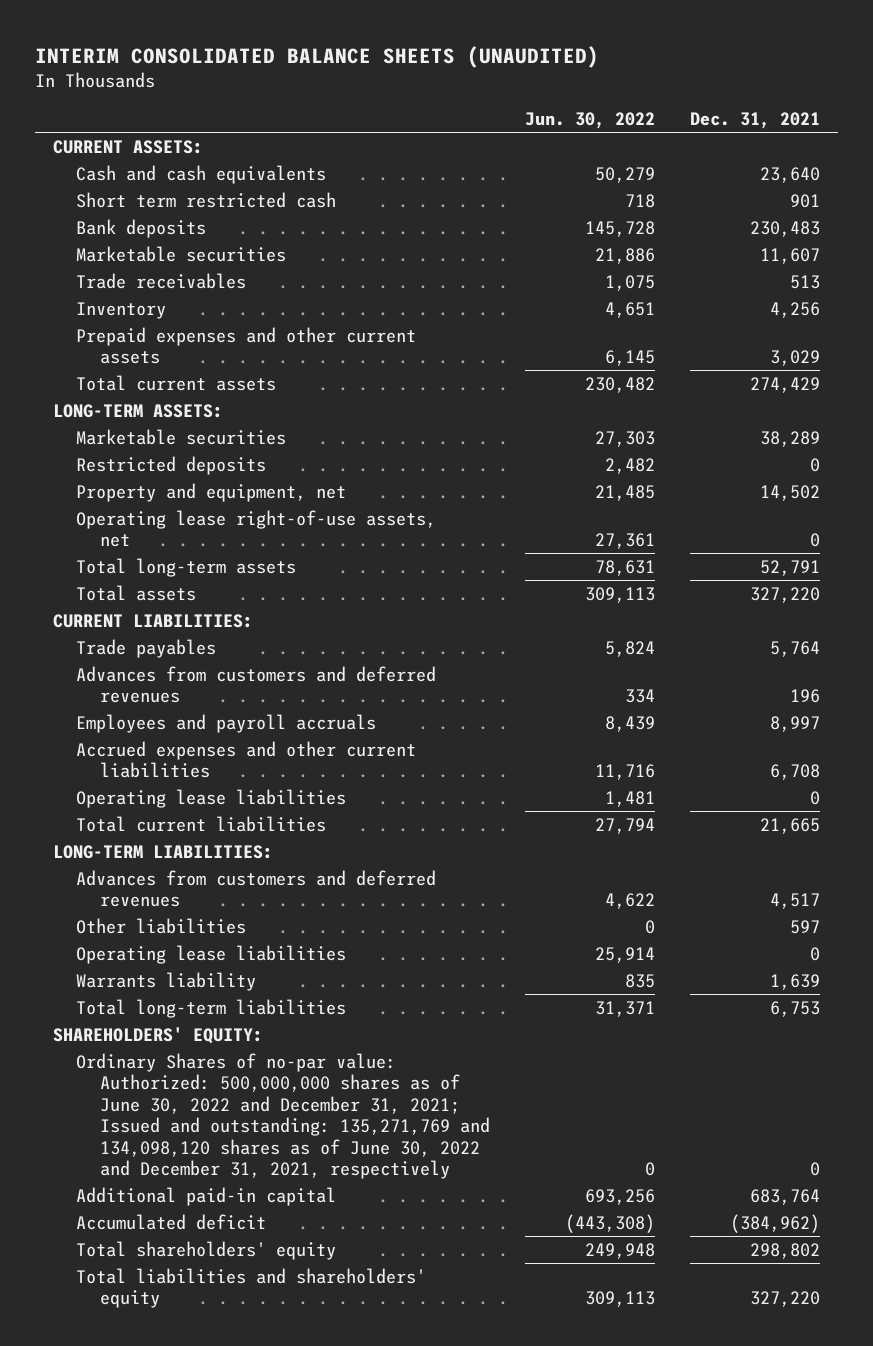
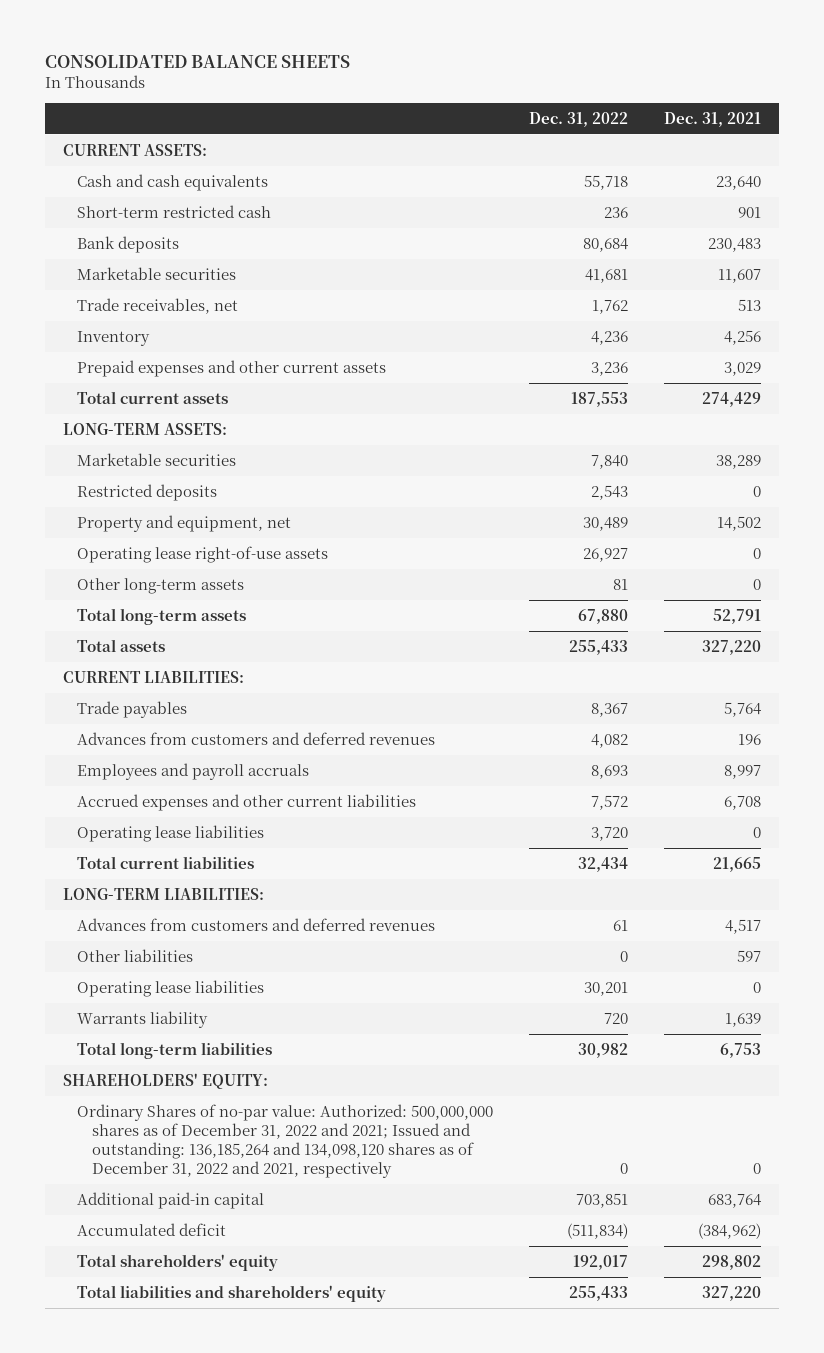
[35,46,600,69] INTERIM CONSOLIDATED BALANCE SHEETS (UNAUDITED) -> [44,55,350,69] CONSOLIDATED BALANCE SHEETS
[525,112,656,130] Jun. 30, 2022 -> none
none -> [529,111,629,127] Dec. 31, 2022
[76,191,337,208] Short term restricted cash -> [77,204,272,218] Short-term restricted cash
[76,272,247,289] Trade receivables -> [77,297,239,314] Trade receivables, net
[76,509,437,548] Operating lease right-of-use assets, net -> [77,545,329,563] Operating lease right-of-use assets
none -> [77,577,245,594] Other long-term assets
[76,1052,491,1180] Ordinary Shares of no-par value: Authorized: 500,000,000 shares as of June 30, 2022 and December 31, 2021; Issued and outstanding: 135,271,769 and 134,098,120 shares as of June 30, 2022 and December 31, 2021, respectively -> [77,1103,494,1179] Ordinary Shares of no-par value: Authorized: 500,000,000 shares as of December 31, 2022 and 2021; Issued and outstanding: 136,185,264 and 134,098,120 shares as of December 31, 2022 and 2021, respectively

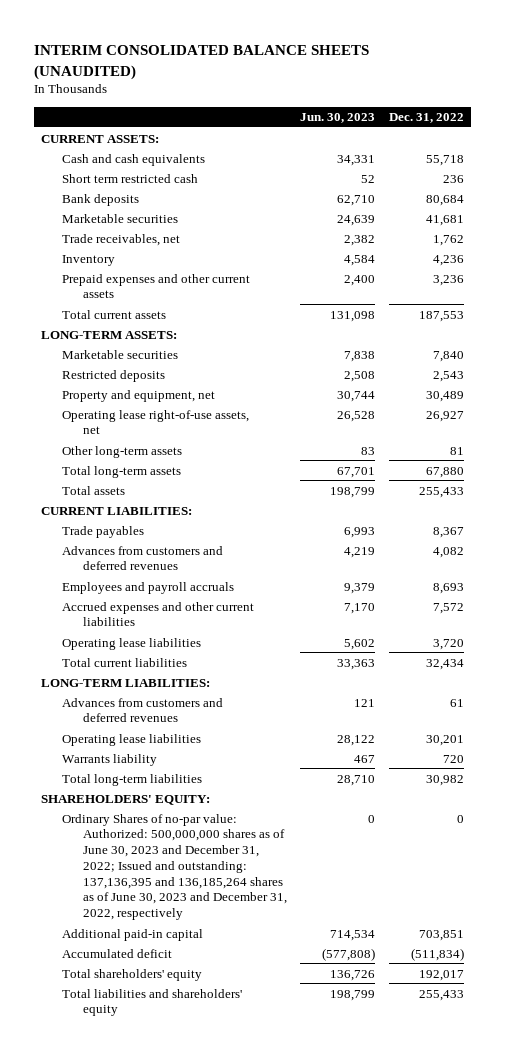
[44,55,350,69] CONSOLIDATED BALANCE SHEETS -> [34,45,370,80] INTERIM CONSOLIDATED BALANCE SHEETS (UNAUDITED)
[663,111,761,127] Dec. 31, 2021 -> none
none -> [300,113,376,124] Jun. 30, 2023
[77,204,272,218] Short-term restricted cash -> [62,173,199,183] Short term restricted cash
[77,545,329,563] Operating lease right-of-use assets -> [62,409,250,435] Operating lease right-of-use assets, net
[77,948,194,962] Other liabilities -> none
[77,1103,494,1179] Ordinary Shares of no-par value: Authorized: 500,000,000 shares as of December 31, 2022 and 2021; Issued and outstanding: 136,185,264 and 134,098,120 shares as of December 31, 2022 and 2021, respectively -> [62,813,287,921] Ordinary Shares of no-par value: Authorized: 500,000,000 shares as of June 30, 2023 and December 31, 2022; Issued and outstanding: 137,136,395 and 136,185,264 shares as of June 30, 2023 and December 31, 2022, respectively

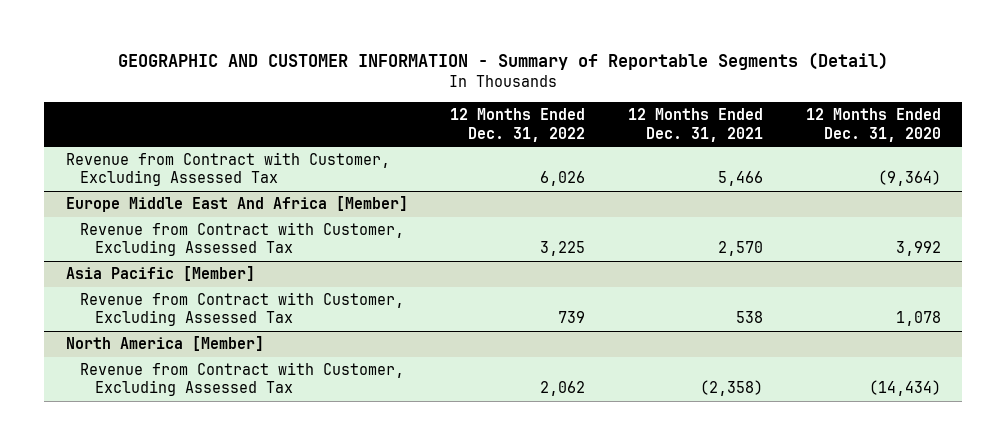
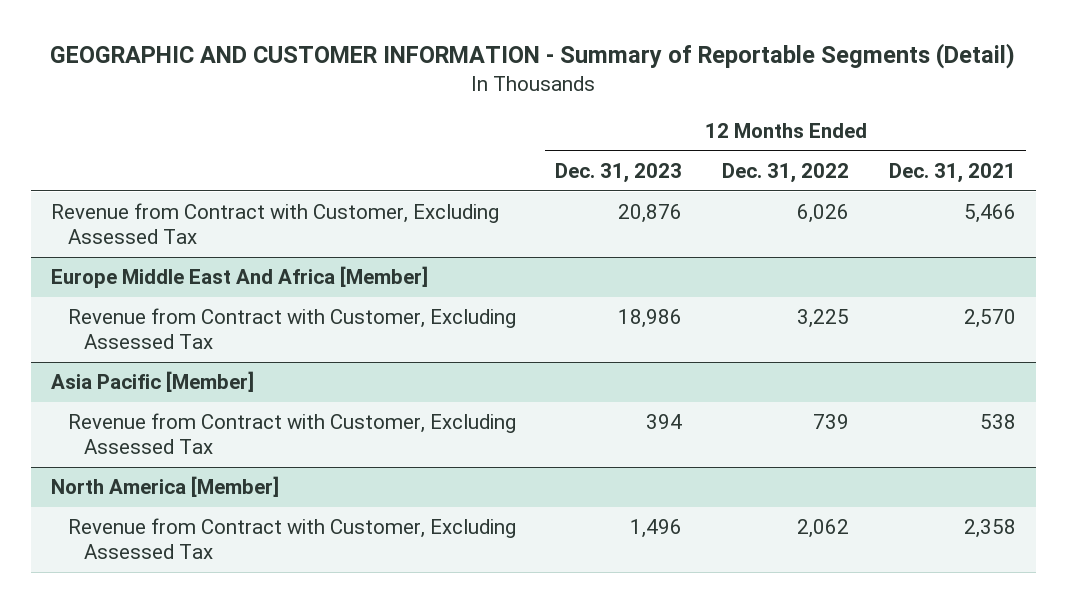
[805,108,941,142] 12 Months Ended Dec. 31, 2020 -> none
none -> [555,163,683,184] Dec. 31, 2023
[700,380,764,397] (2,358) -> [963,519,1016,539] 2,358

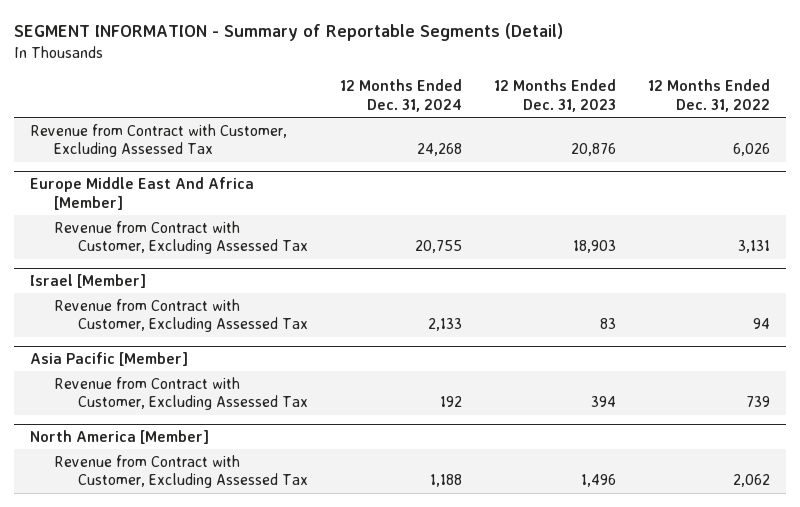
[50,42,1016,69] GEOGRAPHIC AND CUSTOMER INFORMATION - Summary of Reportable Segments (Detail) -> [13,23,563,42] SEGMENT INFORMATION - Summary of Reportable Segments (Detail)
[888,163,1016,184] Dec. 31, 2021 -> none
none -> [339,79,462,112] 12 Months Ended Dec. 31, 2024
[618,309,683,329] 18,986 -> [572,240,616,254] 18,903
[797,309,850,329] 3,225 -> [737,240,770,254] 3,131
none -> [29,274,146,289] Israel [Member]
none -> [53,298,308,333] Revenue from Contract with Customer, Excluding Assessed Tax

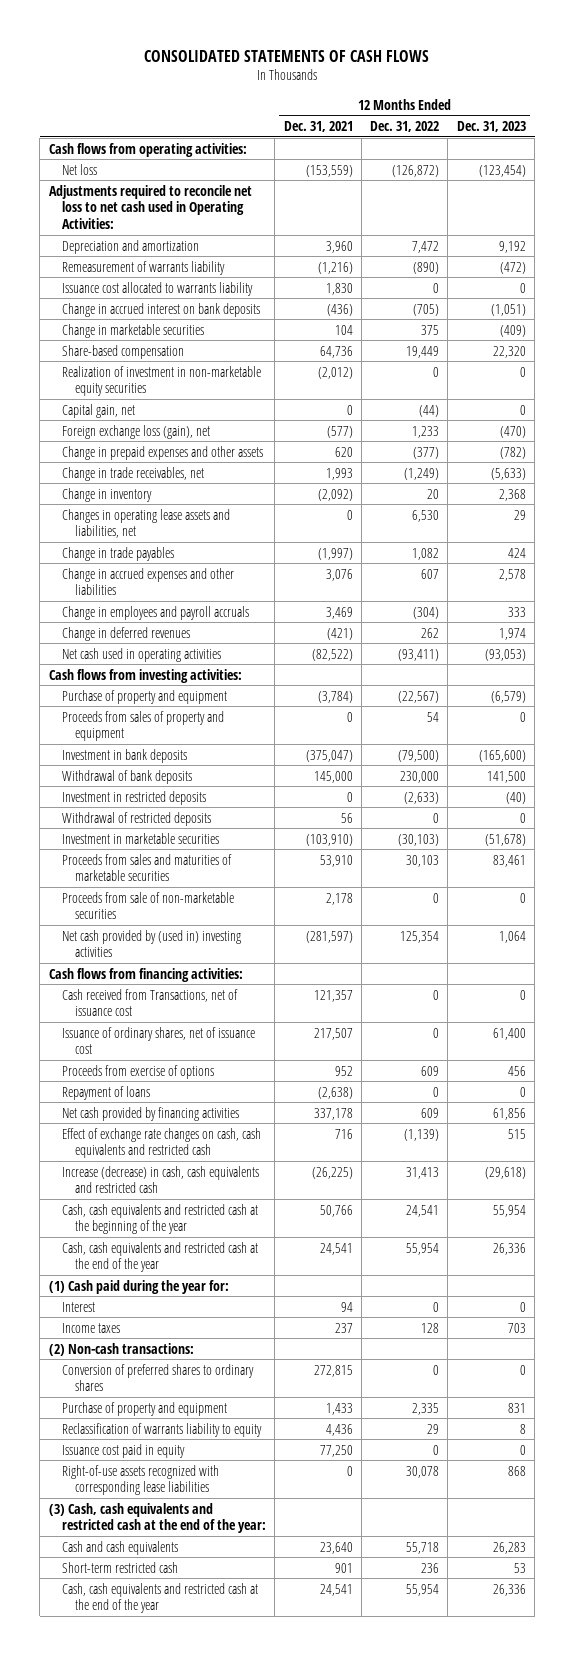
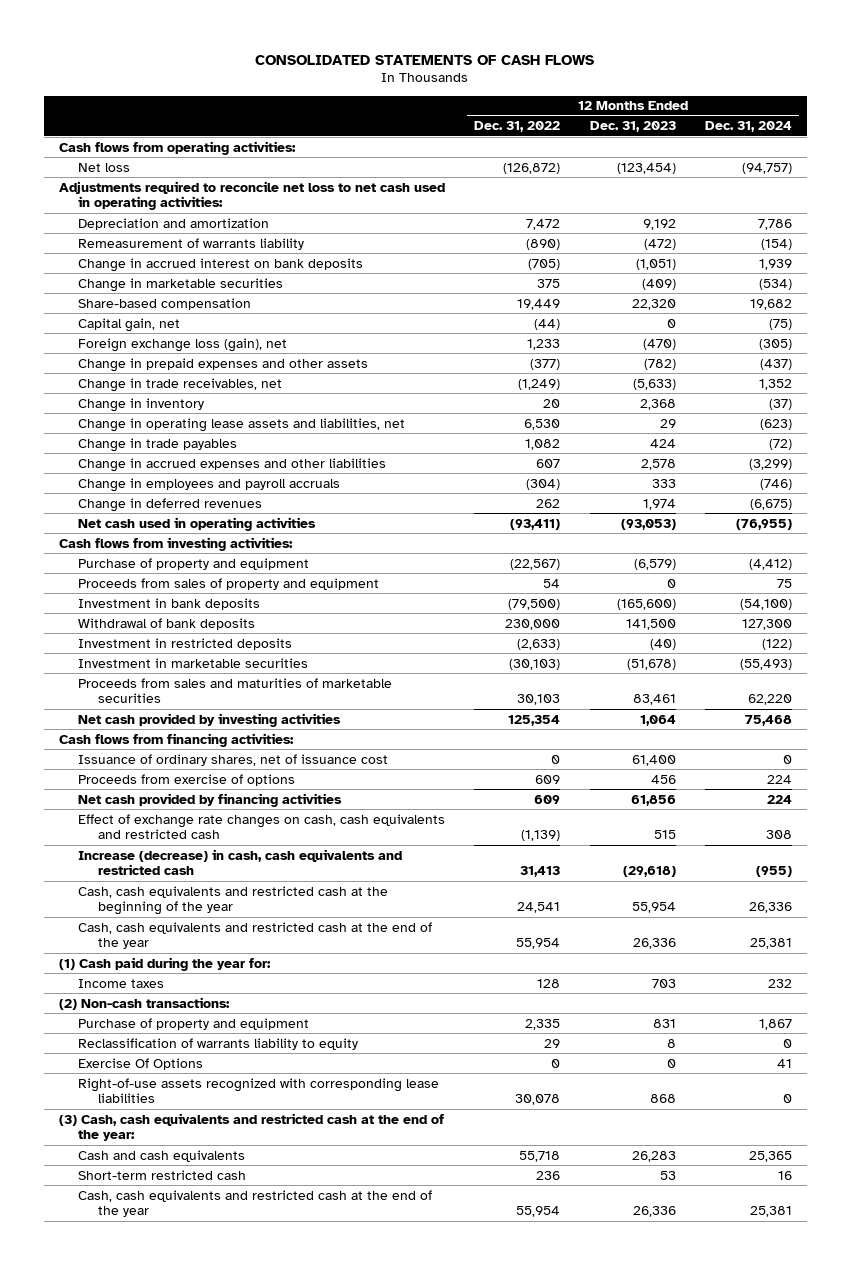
[283,120,353,132] Dec. 31, 2021 -> none
none -> [705,121,793,133] Dec. 31, 2024
[48,184,252,229] Adjustments required to reconcile net loss to net cash used in Operating Activities: -> [58,180,445,211] Adjustments required to reconcile net loss to net cash used in operating activities:
[61,281,253,296] Issuance cost allocated to warrants liability -> none
[61,365,261,397] Realization of investment in non-marketable equity securities -> none
[61,508,230,539] Changes in operating lease assets and liabilities, net -> [78,417,406,432] Change in operating lease assets and liabilities, net
[61,811,211,826] Withdrawal of restricted deposits -> none
[61,891,234,920] Proceeds from sale of non-marketable securities -> none
[61,929,241,958] Net cash provided by (used in) investing activities -> [78,712,342,727] Net cash provided by investing activities
[61,988,238,1017] Cash received from Transactions, net of issuance cost -> none
[61,1085,150,1100] Repayment of loans -> none
[61,1301,95,1312] Interest -> none
[61,1363,254,1392] Conversion of preferred shares to ordinary shares -> none
[61,1443,185,1458] Issuance cost paid in equity -> none
none -> [78,1057,204,1070] Exercise Of Options

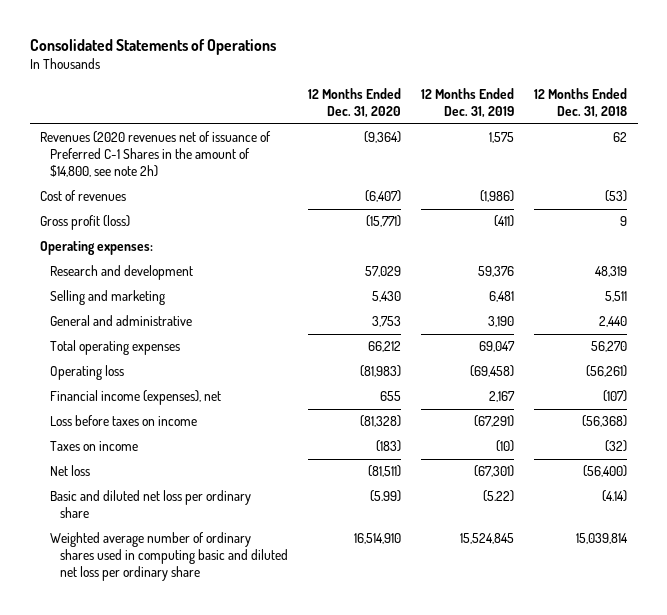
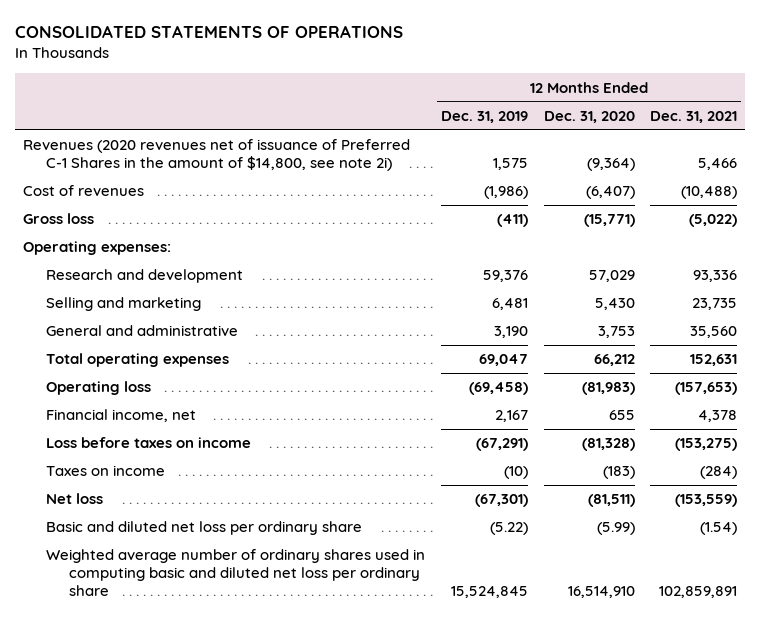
[29,38,276,55] Consolidated Statements of Operations -> [14,25,403,39] CONSOLIDATED STATEMENTS OF OPERATIONS
[534,88,628,119] 12 Months Ended Dec. 31, 2018 -> none
none -> [650,111,738,124] Dec. 31, 2021
[39,131,271,177] Revenues (2020 revenues net of issuance of Preferred C-1 Shares in the amount of $14,800, see note 2h) -> [22,139,410,172] Revenues (2020 revenues net of issuance of Preferred C-1 Shares in the amount of $14,800, see note 2i)
[39,215,130,231] Gross profit (loss) -> [22,213,94,225] Gross loss
[50,390,222,406] Financial income (expenses), net -> [45,409,196,423] Financial income, net

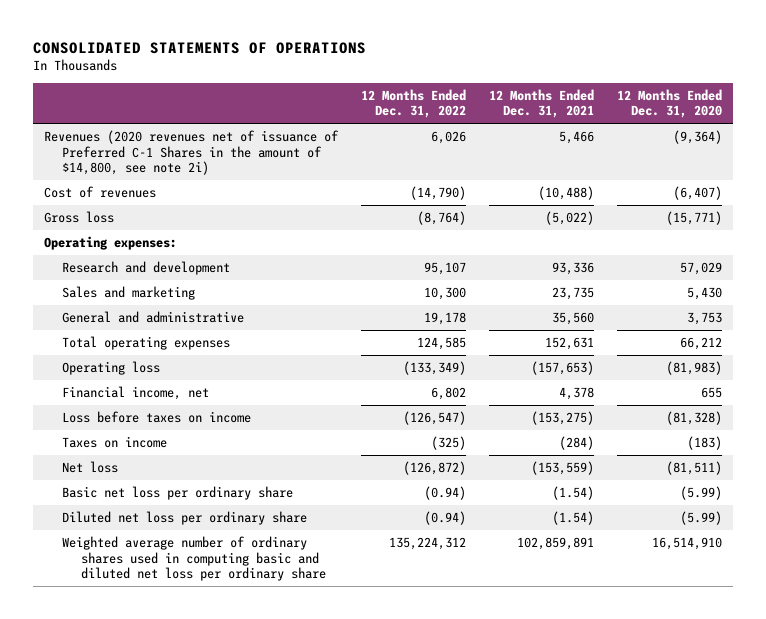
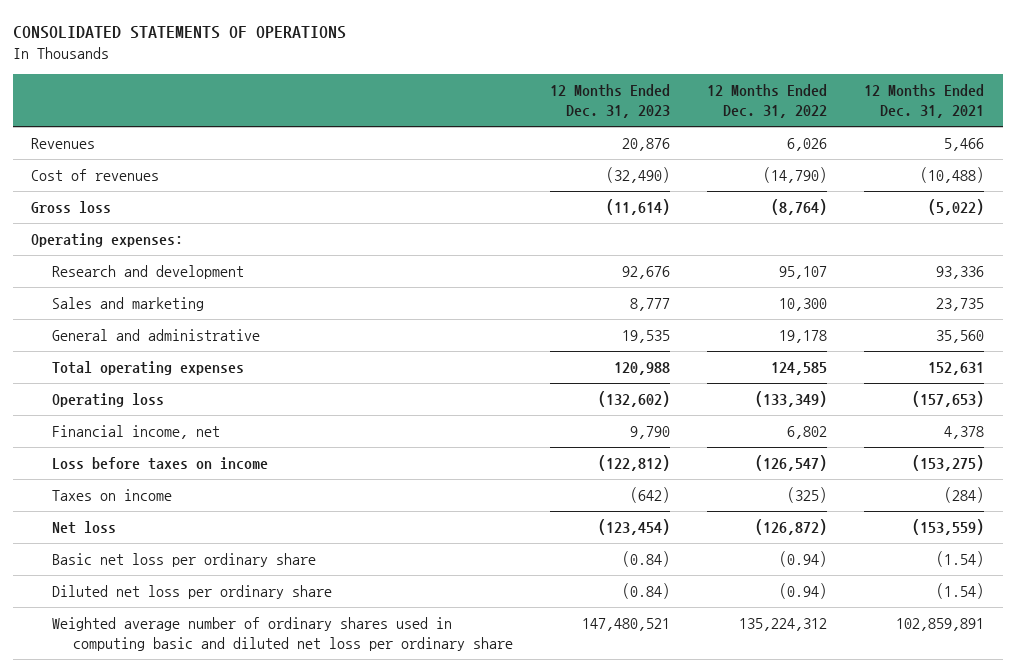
[616,88,722,119] 12 Months Ended Dec. 31, 2020 -> none
none -> [550,84,671,119] 12 Months Ended Dec. 31, 2023
[44,129,340,176] Revenues (2020 revenues net of issuance of Preferred C-1 Shares in the amount of $14,800, see note 2i) -> [31,138,96,150] Revenues

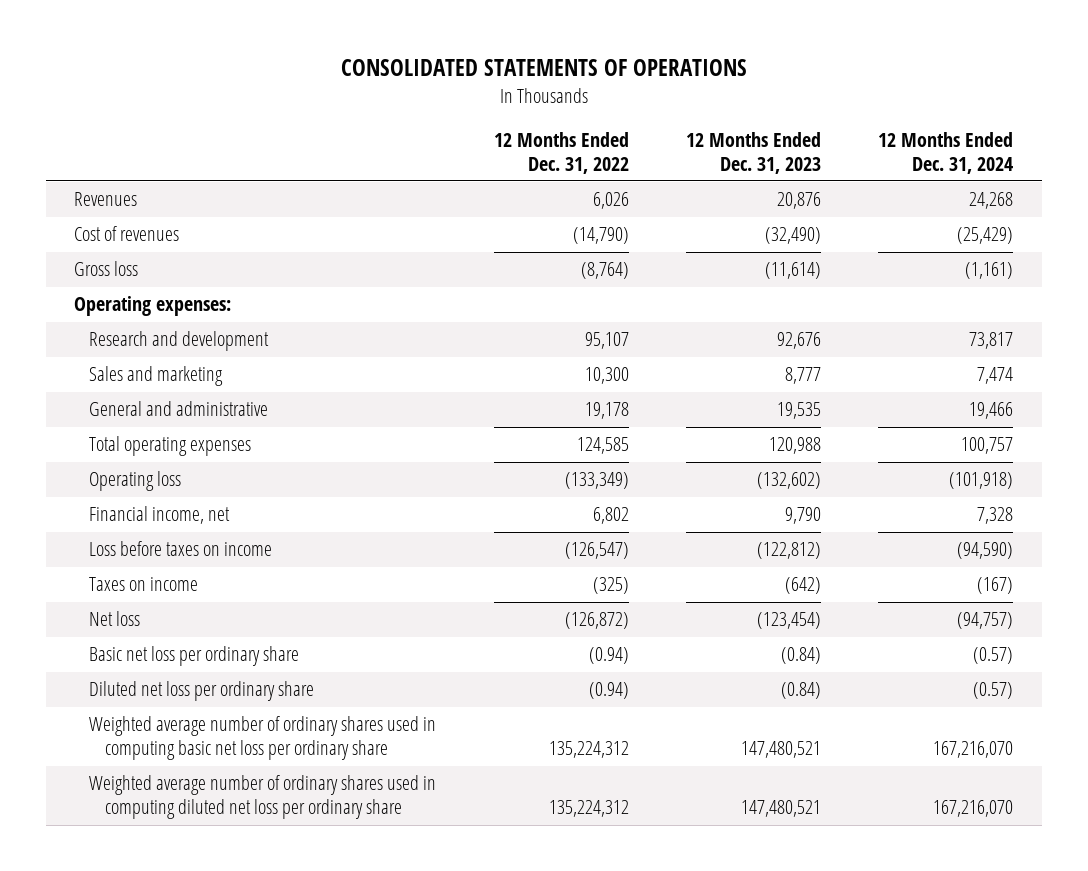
[864,84,985,119] 12 Months Ended Dec. 31, 2021 -> none
none -> [878,131,1014,174] 12 Months Ended Dec. 31, 2024
[52,617,514,652] Weighted average number of ordinary shares used in computing basic and diluted net loss per ordinary share -> [89,716,437,761] Weighted average number of ordinary shares used in computing basic net loss per ordinary share
none -> [89,775,437,820] Weighted average number of ordinary shares used in computing diluted net loss per ordinary share

